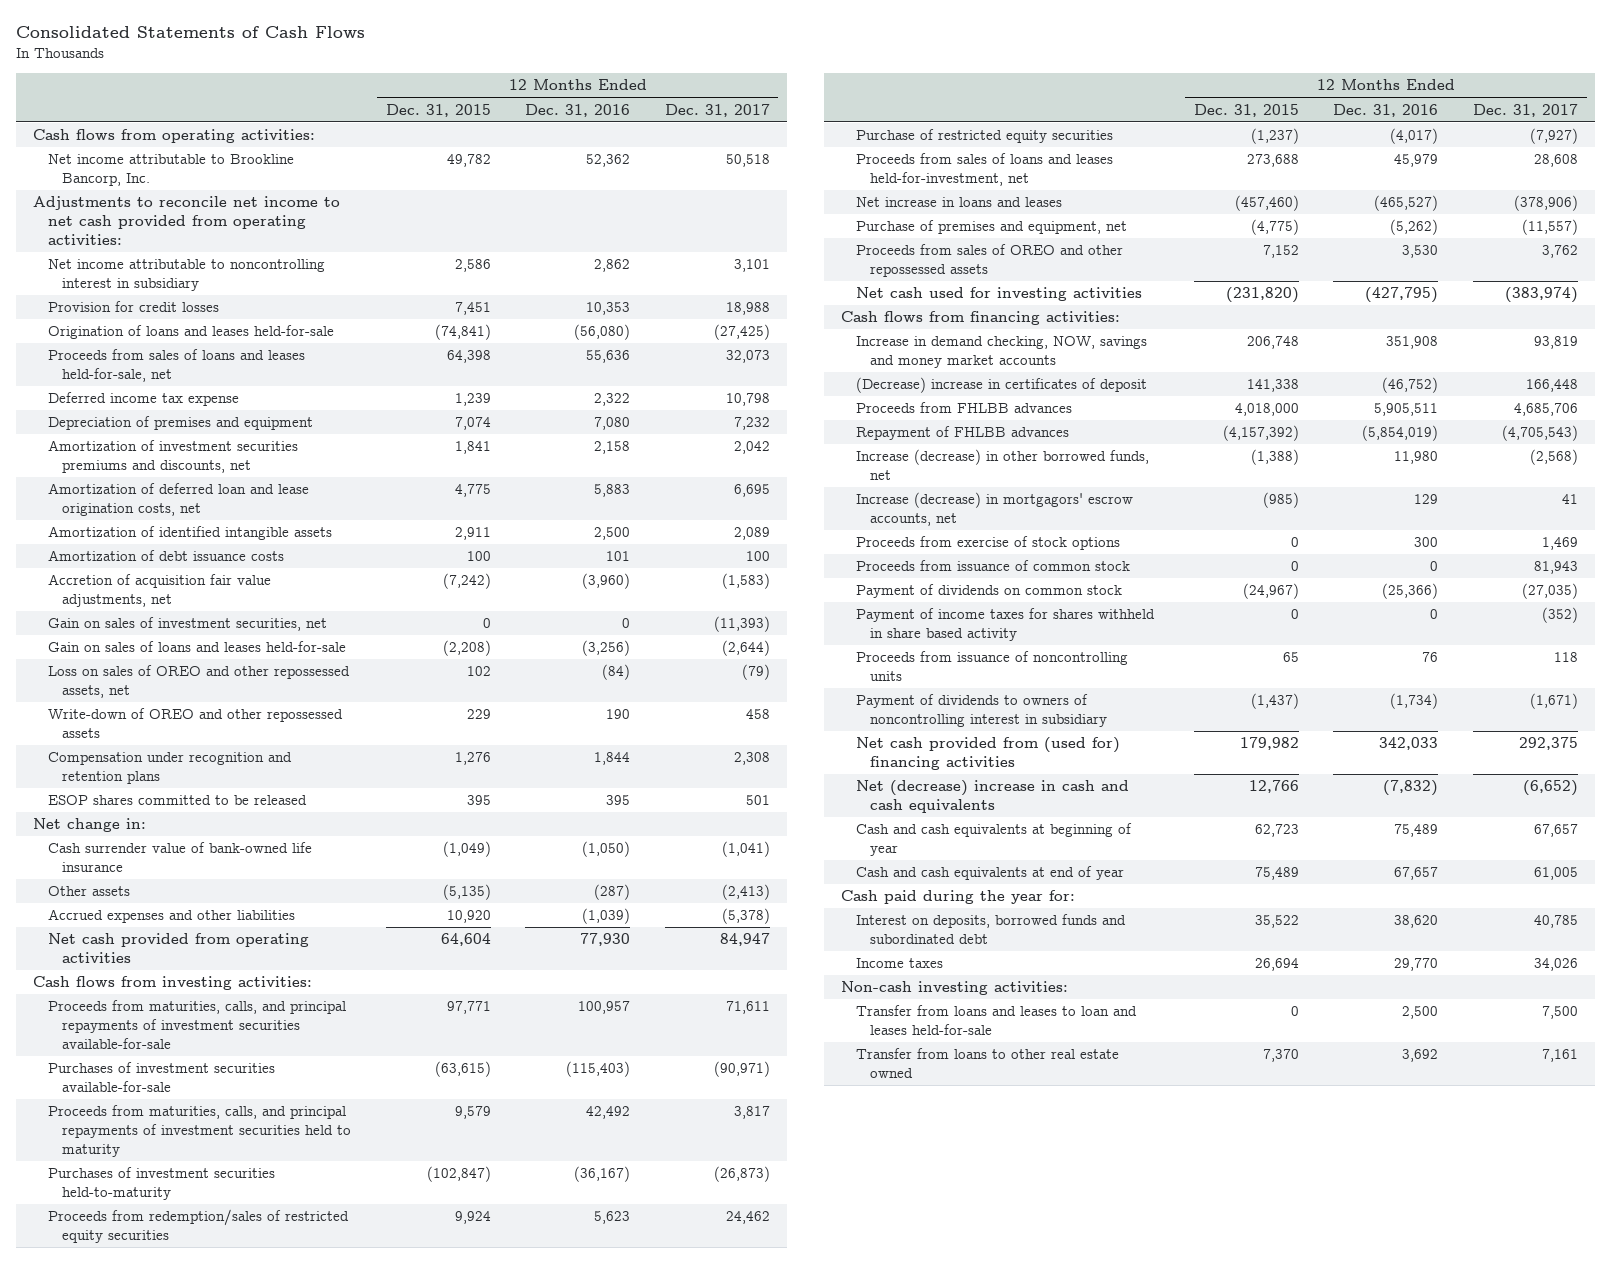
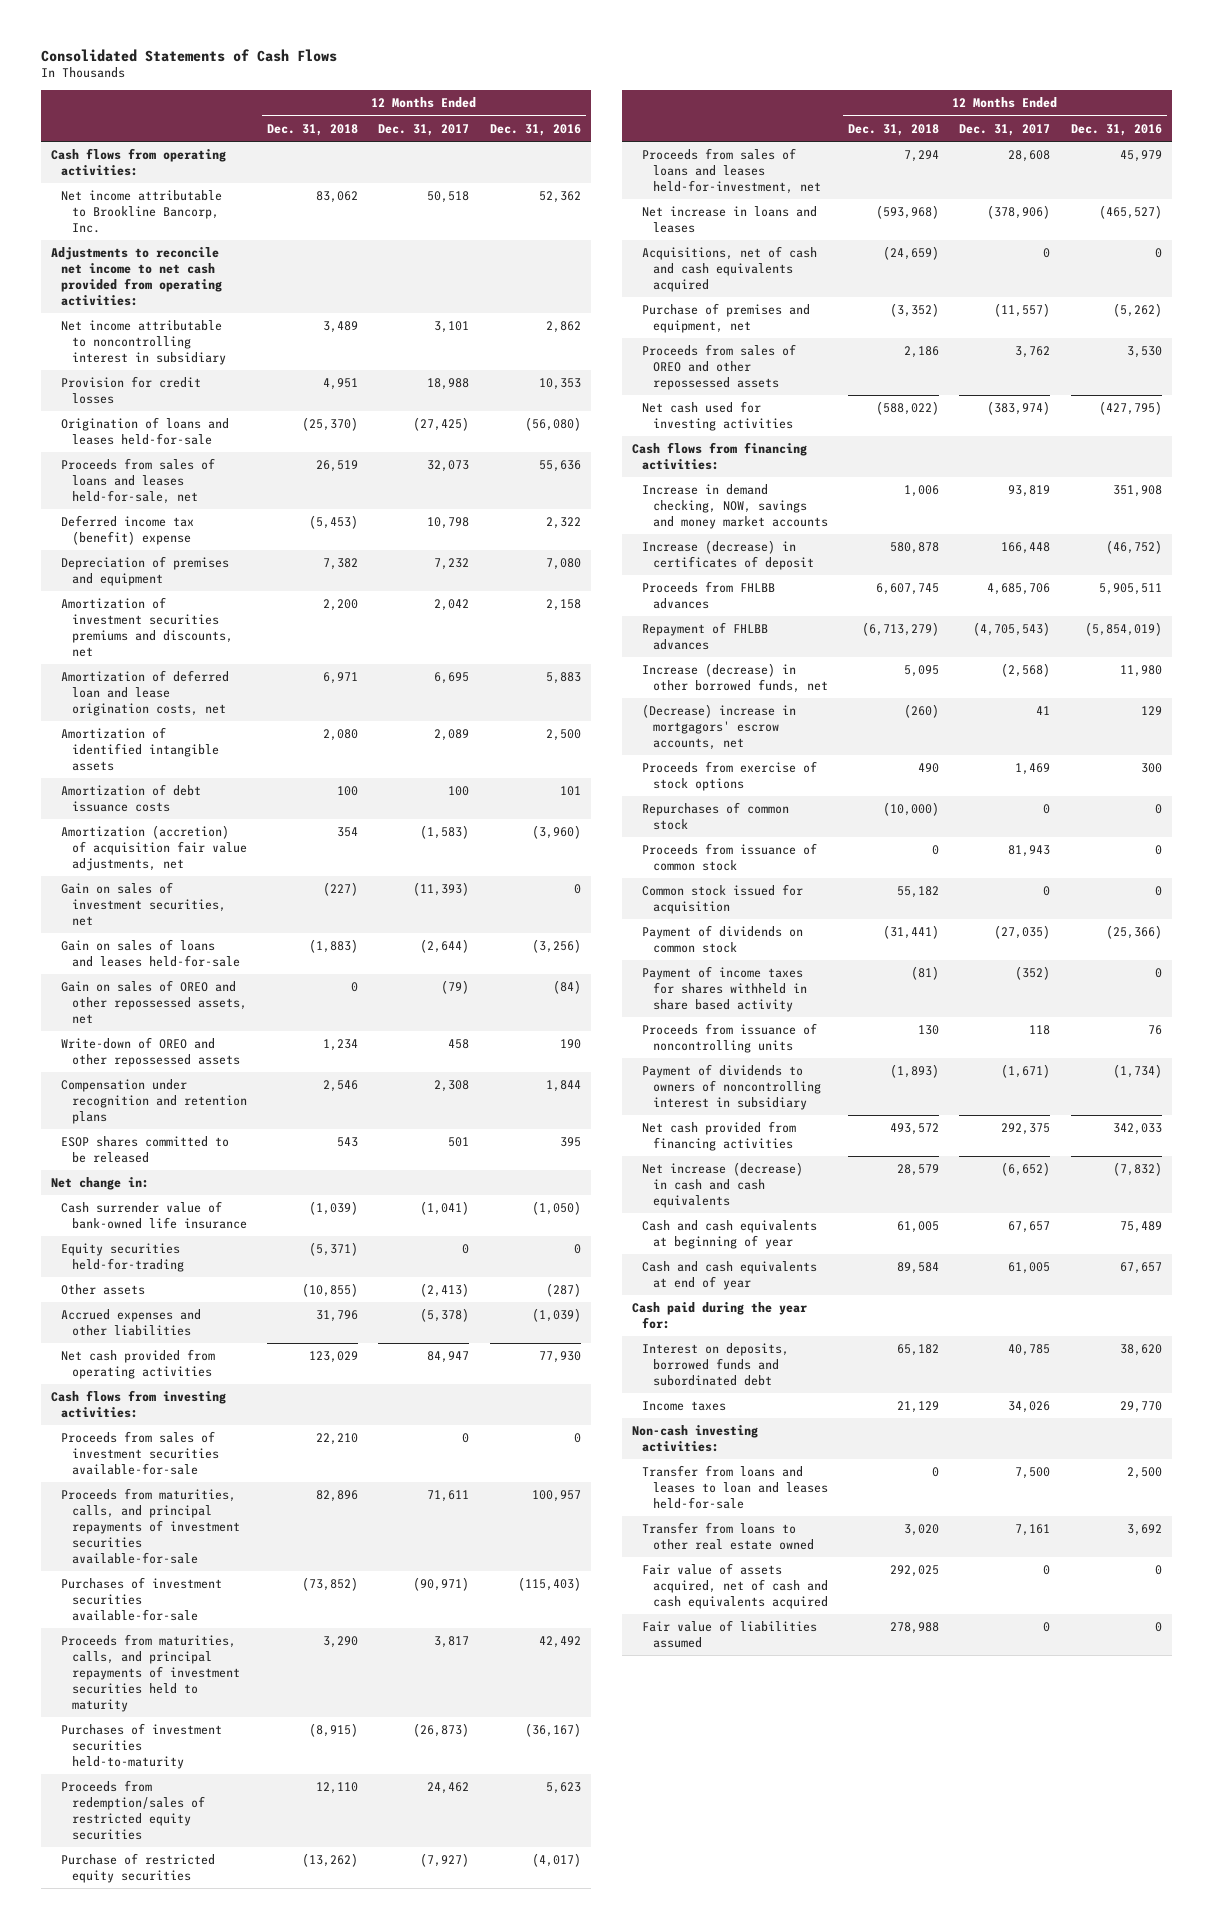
[385,103,491,117] Dec. 31, 2015 -> none
none -> [266,123,358,136] Dec. 31, 2018
[47,392,239,407] Deferred income tax expense -> [61,515,195,546] Deferred income tax (benefit) expense
[47,574,271,607] Accretion of acquisition fair value adjustments, net -> [61,825,247,872] Amortization (accretion) of acquisition fair value adjustments, net
[47,665,350,698] Loss on sales of OREO and other repossessed assets, net -> [61,980,247,1025] Gain on sales of OREO and other repossessed assets, net
none -> [61,1243,184,1273] Equity securities held-for-trading
none -> [61,1431,219,1476] Proceeds from sales of investment securities available-for-sale
none -> [642,246,818,293] Acquisitions, net of cash and cash equivalents acquired
[855,377,1147,394] (Decrease) increase in certificates of deposit -> [642,540,814,571] Increase (decrease) in certificates of deposit
[855,492,1133,526] Increase (decrease) in mortgagors' escrow accounts, net -> [642,704,797,751] (Decrease) increase in mortgagors' escrow accounts, net
none -> [642,802,790,831] Repurchases of common stock
none -> [642,884,804,915] Common stock issued for acquisition
[855,737,1120,770] Net cash provided from (used for) financing activities -> [642,1121,797,1152] Net cash provided from financing activities
[855,780,1129,813] Net (decrease) increase in cash and cash equivalents -> [642,1162,804,1209] Net increase (decrease) in cash and cash equivalents
none -> [642,1563,828,1610] Fair value of assets acquired, net of cash and cash equivalents acquired
none -> [642,1620,818,1649] Fair value of liabilities assumed

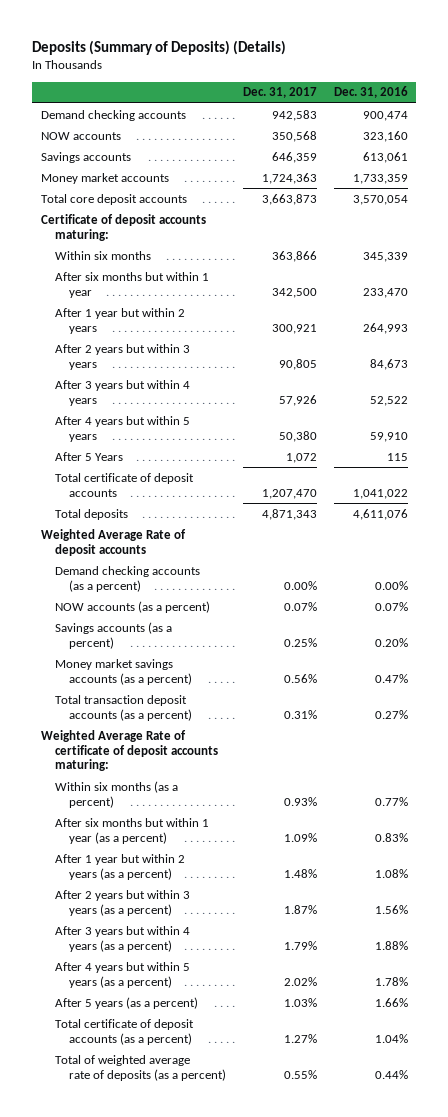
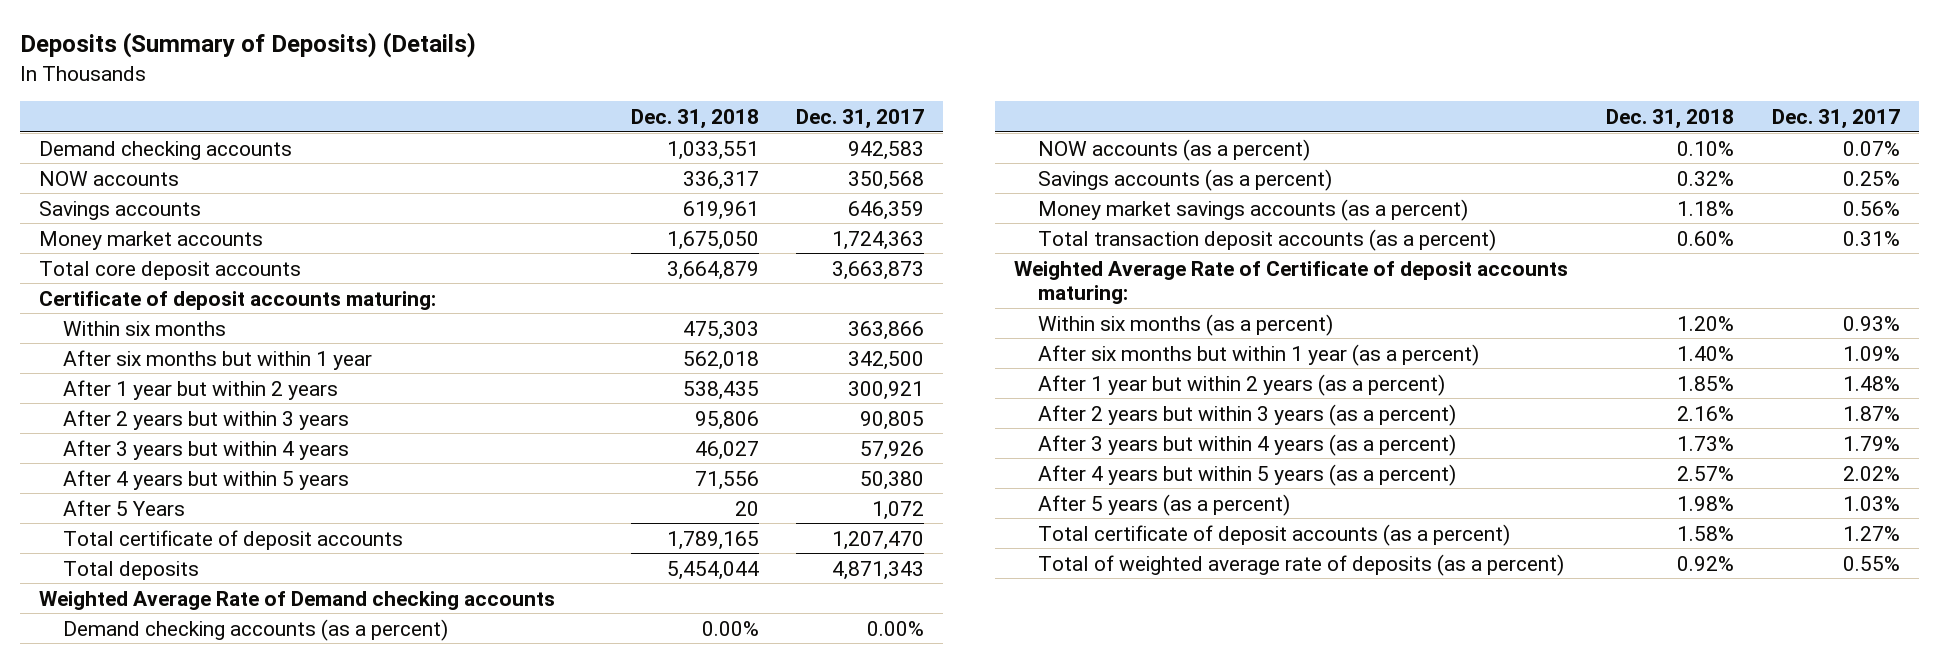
[333,86,408,99] Dec. 31, 2016 -> none
none -> [630,109,759,130] Dec. 31, 2018
[40,528,186,556] Weighted Average Rate of deposit accounts -> [38,590,555,610] Weighted Average Rate of Demand checking accounts
[40,729,219,772] Weighted Average Rate of certificate of deposit accounts maturing: -> [1014,260,1569,305] Weighted Average Rate of Certificate of deposit accounts maturing:

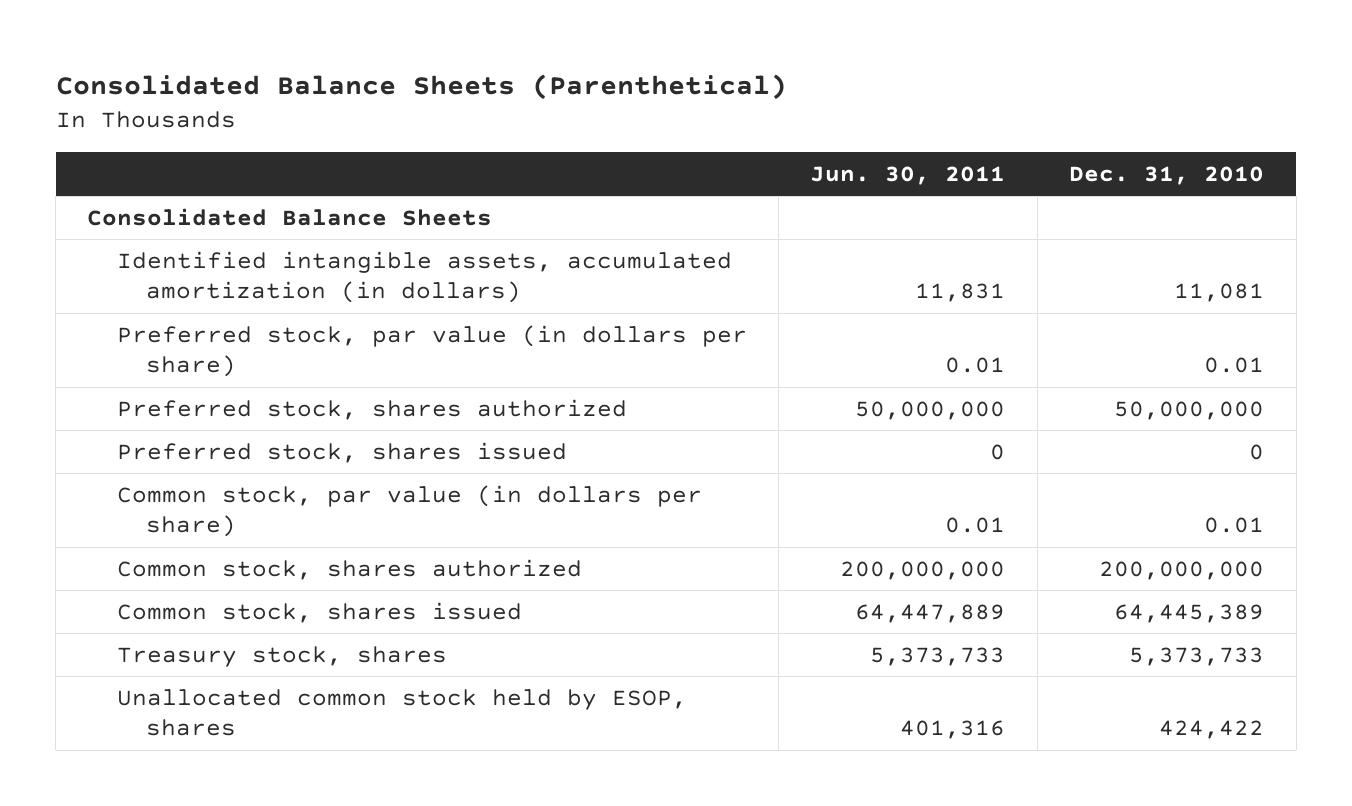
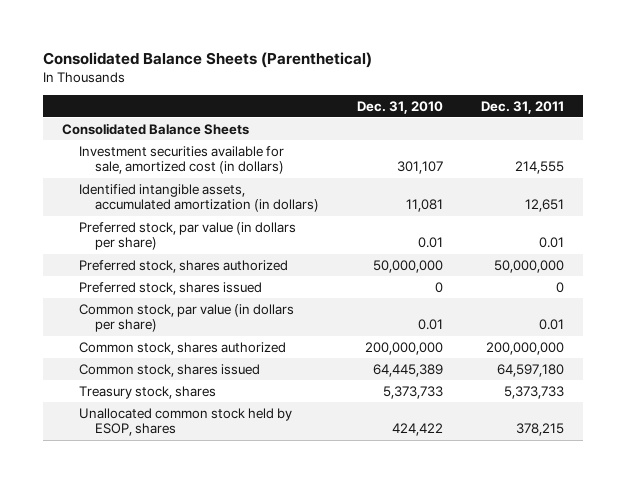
[810,165,1006,185] Jun. 30, 2011 -> none
none -> [480,100,564,114] Dec. 31, 2011
none -> [78,145,284,175] Investment securities available for sale, amortized cost (in dollars)

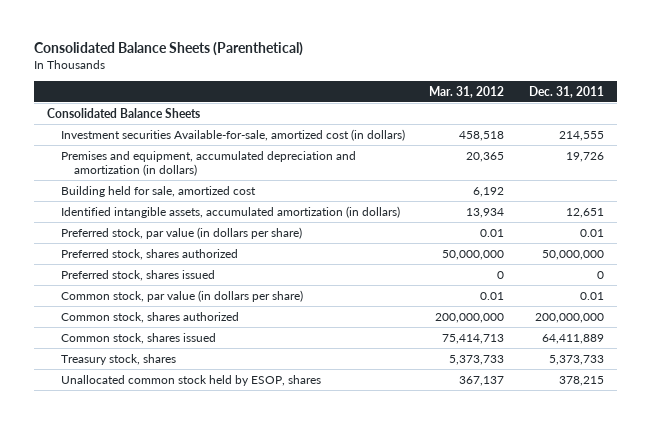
[356,100,443,114] Dec. 31, 2010 -> none
none -> [429,85,505,98] Mar. 31, 2012
[78,145,284,175] Investment securities available for sale, amortized cost (in dollars) -> [60,128,405,141] Investment securities Available-for-sale, amortized cost (in dollars)
none -> [60,150,356,176] Premises and equipment, accumulated depreciation and amortization (in dollars)
none -> [60,185,256,197] Building held for sale, amortized cost
[496,363,564,377] 64,597,180 -> [542,333,605,344] 64,411,889

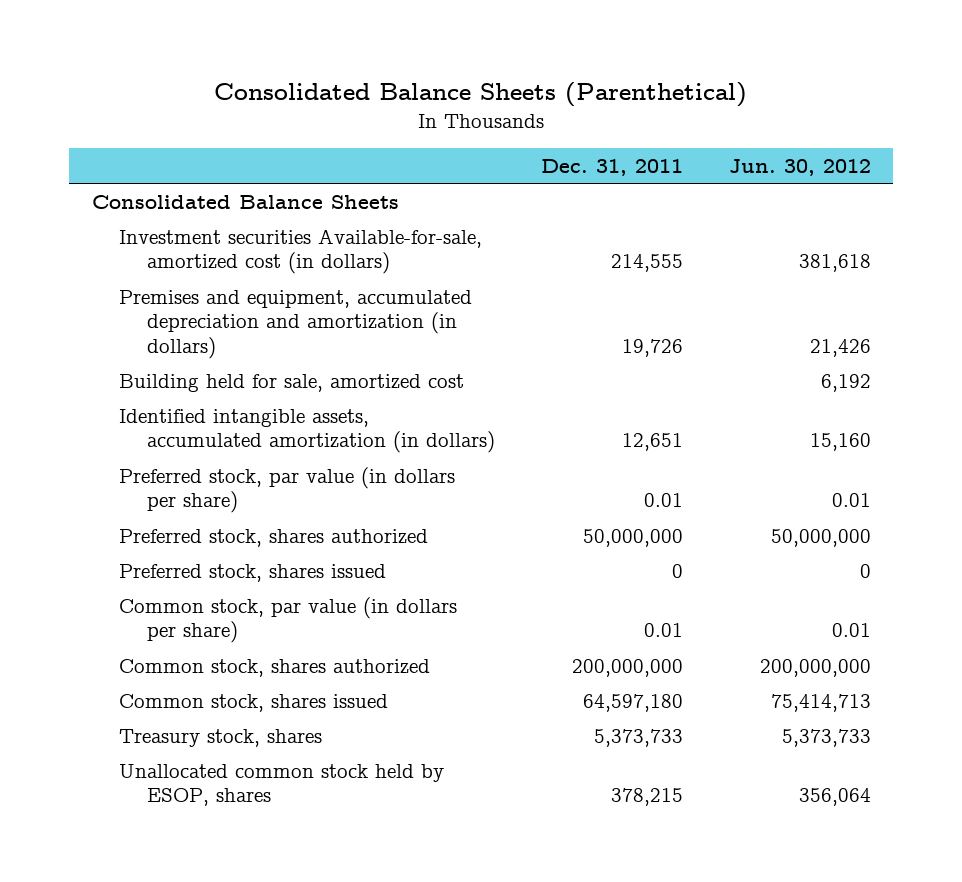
[429,85,505,98] Mar. 31, 2012 -> none
none -> [728,159,871,177] Jun. 30, 2012
[542,333,605,344] 64,411,889 -> [582,693,683,712] 64,597,180

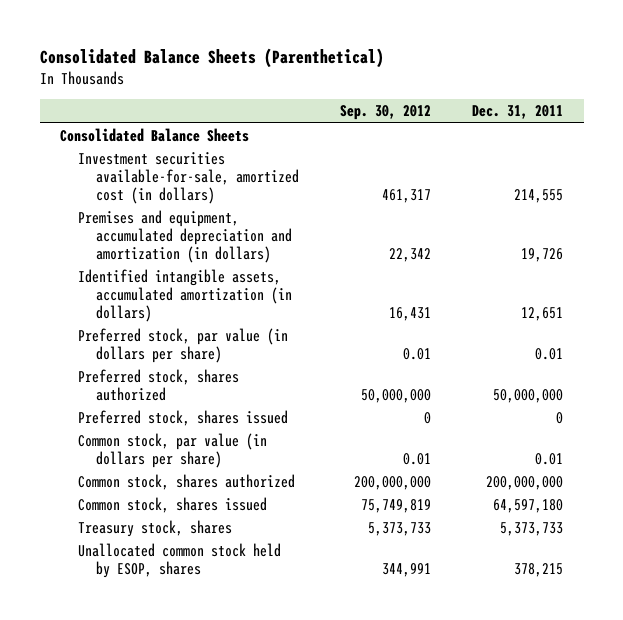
[728,159,871,177] Jun. 30, 2012 -> none
none -> [340,105,432,121] Sep. 30, 2012
[119,228,483,275] Investment securities Available-for-sale, amortized cost (in dollars) -> [78,152,300,204] Investment securities available-for-sale, amortized cost (in dollars)
[119,373,465,392] Building held for sale, amortized cost -> none

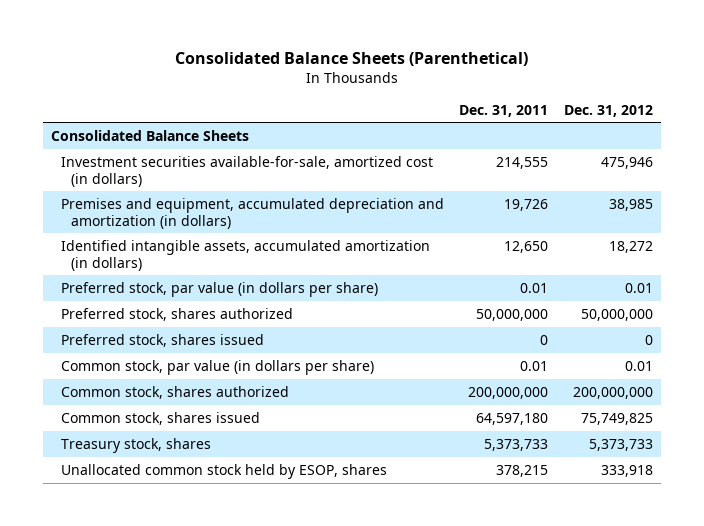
[340,105,432,121] Sep. 30, 2012 -> none
none -> [564,104,654,117] Dec. 31, 2012
[521,306,564,321] 12,651 -> [504,240,549,253] 12,650

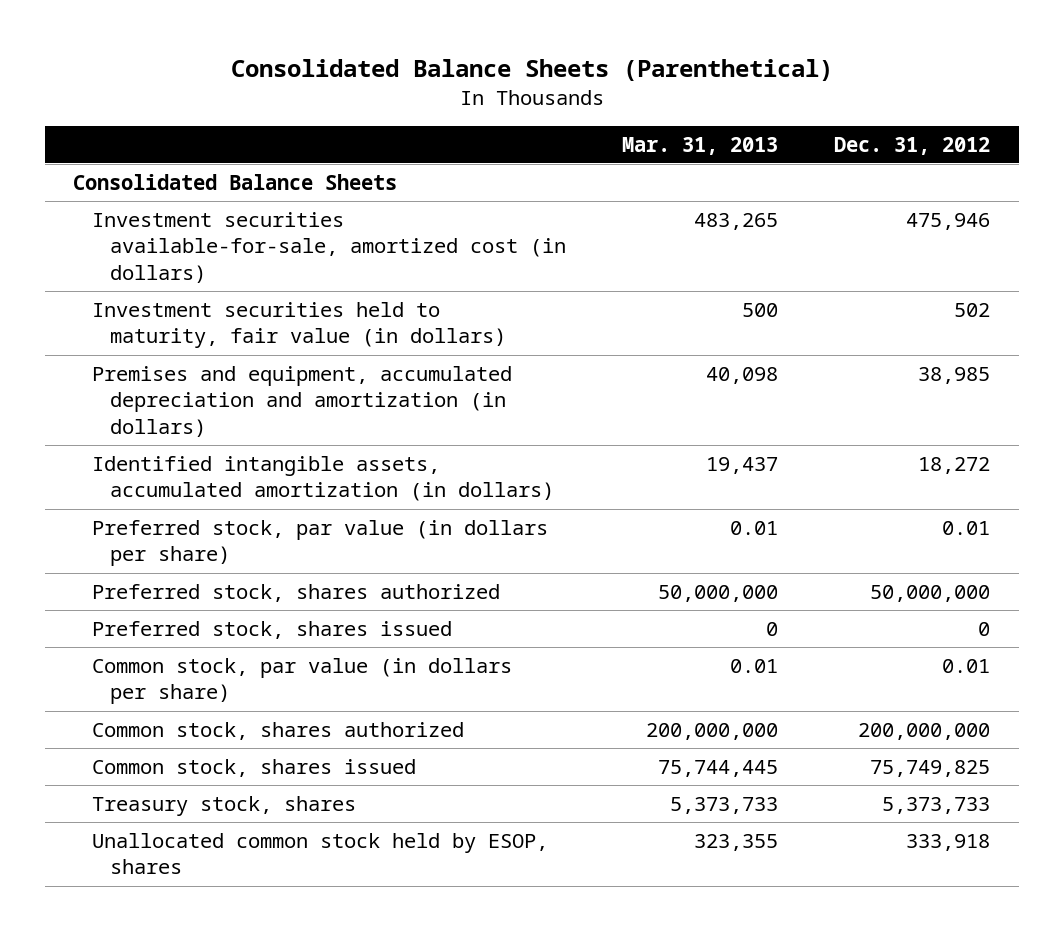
[459,104,549,117] Dec. 31, 2011 -> none
none -> [622,136,779,155] Mar. 31, 2013
none -> [91,302,507,349] Investment securities held to maturity, fair value (in dollars)

